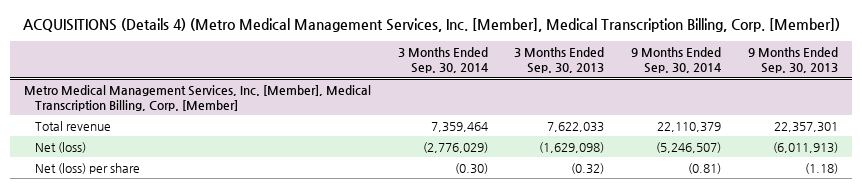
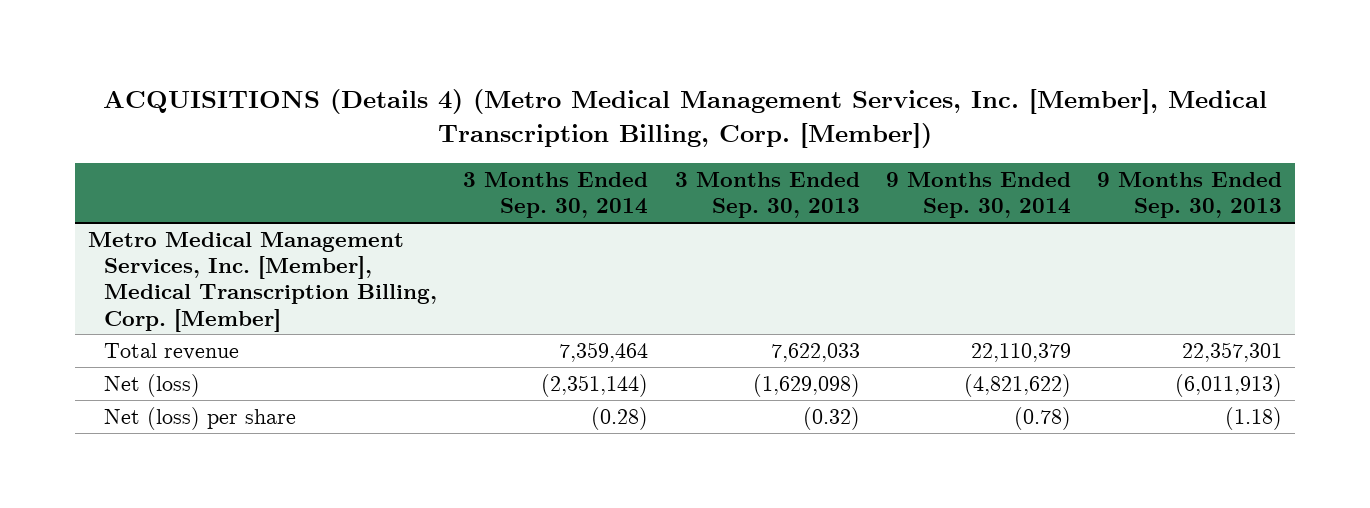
[422,141,488,153] (2,776,029) -> [541,373,649,397] (2,351,144)
[656,141,722,153] (5,246,507) -> [963,373,1071,397] (4,821,622)
[454,162,488,174] (0.30) -> [591,406,649,430] (0.28)
[688,162,722,174] (0.81) -> [1013,406,1071,430] (0.78)

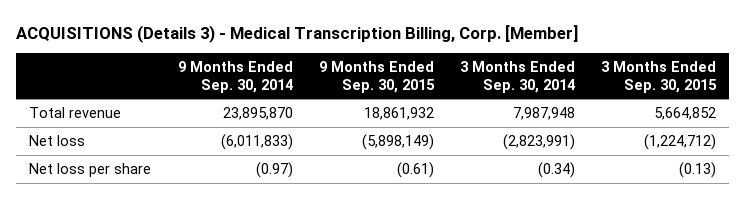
[103,89,1268,148] ACQUISITIONS (Details 4) (Metro Medical Management Services, Inc. [Member], Medical Transcription Billing, Corp. [Member]) -> [16,24,579,43] ACQUISITIONS (Details 3) - Medical Transcription Billing, Corp. [Member]
[674,171,860,219] 3 Months Ended Sep. 30, 2013 -> none
[1097,171,1283,219] 9 Months Ended Sep. 30, 2013 -> none
none -> [318,60,435,93] 9 Months Ended Sep. 30, 2015
none -> [600,60,717,93] 3 Months Ended Sep. 30, 2015
[88,231,437,332] Metro Medical Management Services, Inc. [Member], Medical Transcription Billing, Corp. [Member] -> none
[559,341,649,362] 7,359,464 -> [512,106,575,120] 7,987,948
[970,342,1071,362] 22,110,379 -> [222,106,293,120] 23,895,870
[103,373,200,397] Net (loss) -> [29,134,86,146] Net loss
[541,373,649,397] (2,351,144) -> [502,133,575,150] (2,823,991)
[963,373,1071,397] (4,821,622) -> [220,133,293,150] (6,011,833)
[103,406,296,430] Net (loss) per share -> [29,162,152,177] Net loss per share
[591,406,649,430] (0.28) -> [537,161,575,178] (0.34)
[1013,406,1071,430] (0.78) -> [255,161,293,178] (0.97)

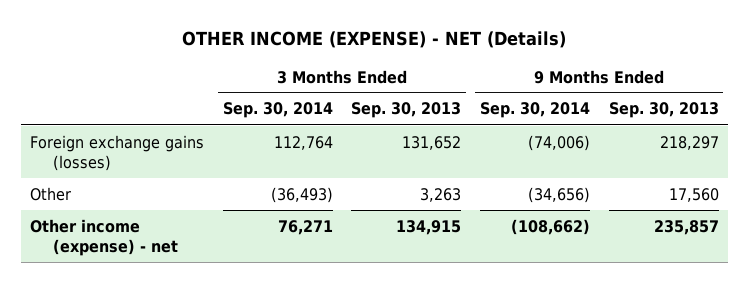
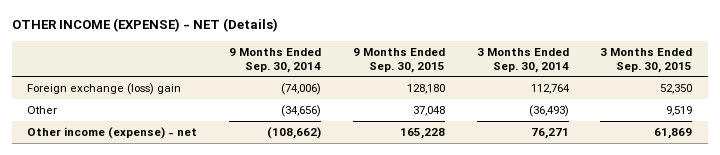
[351,102,462,119] Sep. 30, 2013 -> none
[608,102,719,119] Sep. 30, 2013 -> none
none -> [352,47,445,73] 9 Months Ended Sep. 30, 2015
none -> [600,47,693,73] 3 Months Ended Sep. 30, 2015
[30,134,205,171] Foreign exchange gains (losses) -> [27,83,182,96] Foreign exchange (loss) gain

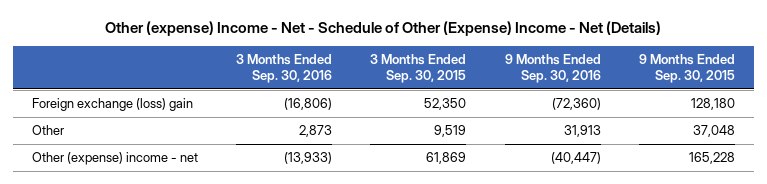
[11,18,278,33] OTHER INCOME (EXPENSE) - NET (Details) -> [105,20,662,36] Other (expense) Income - Net - Schedule of Other (Expense) Income - Net (Details)
[229,47,322,73] 9 Months Ended Sep. 30, 2014 -> none
[476,47,569,73] 3 Months Ended Sep. 30, 2014 -> none
none -> [236,53,333,84] 3 Months Ended Sep. 30, 2016
none -> [504,53,601,84] 9 Months Ended Sep. 30, 2016
[27,127,198,140] Other income (expense) - net -> [31,151,198,165] Other (expense) income - net

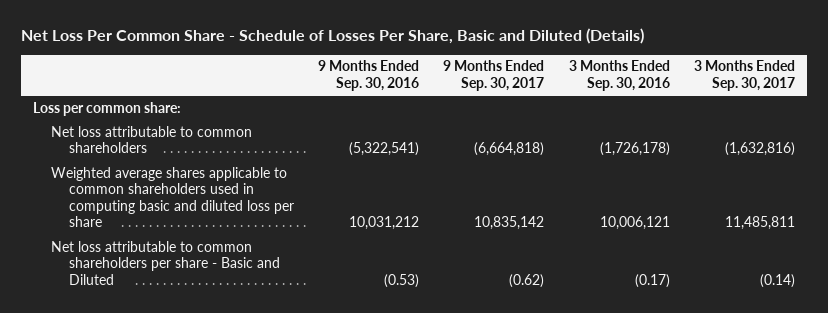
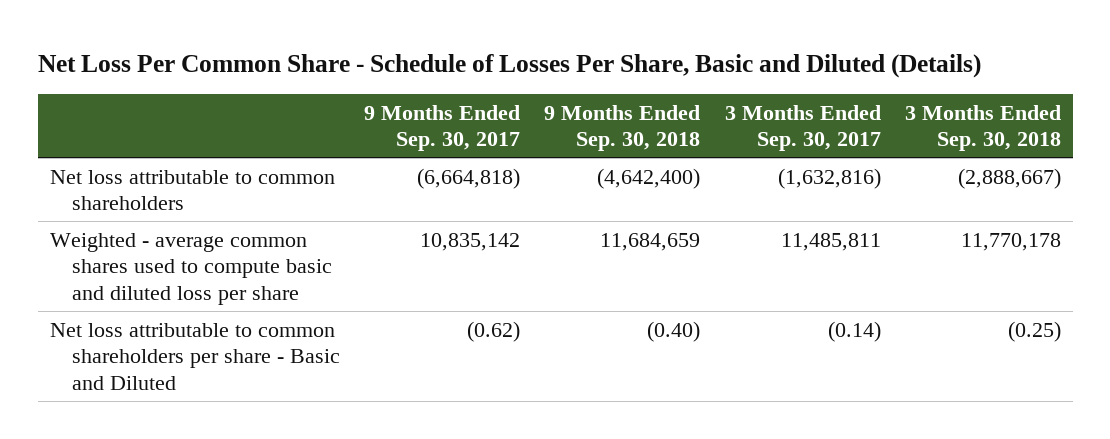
[318,60,420,91] 9 Months Ended Sep. 30, 2016 -> none
[568,60,670,91] 3 Months Ended Sep. 30, 2016 -> none
none -> [544,104,701,152] 9 Months Ended Sep. 30, 2018
none -> [904,104,1061,152] 3 Months Ended Sep. 30, 2018
[32,101,181,116] Loss per common share: -> none
[50,166,294,228] Weighted average shares applicable to common shareholders used in computing basic and diluted loss per share -> [49,232,333,305] Weighted - average common shares used to compute basic and diluted loss per share

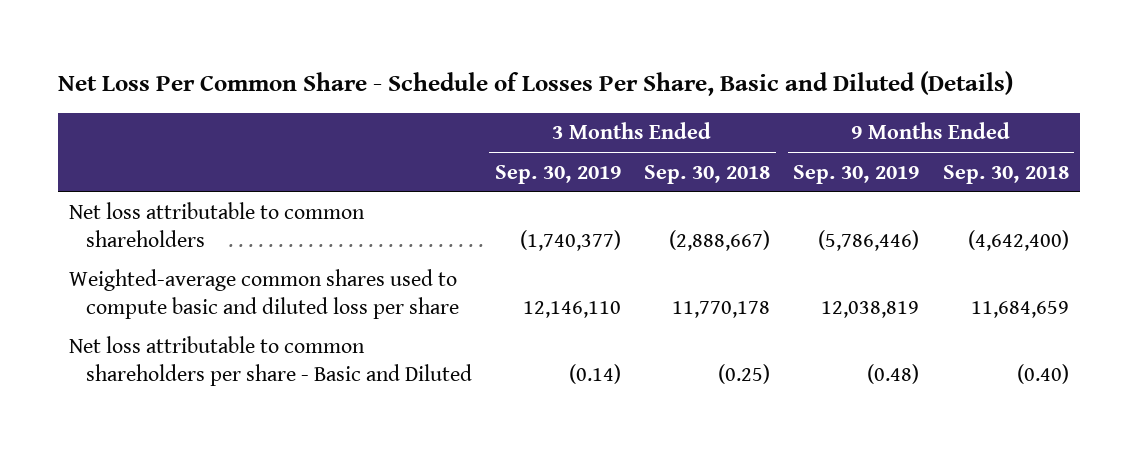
[364,104,521,152] 9 Months Ended Sep. 30, 2017 -> none
[724,104,881,152] 3 Months Ended Sep. 30, 2017 -> none
none -> [494,164,621,184] Sep. 30, 2019
none -> [793,164,920,184] Sep. 30, 2019
[49,232,333,305] Weighted - average common shares used to compute basic and diluted loss per share -> [69,269,459,320] Weighted-average common shares used to compute basic and diluted loss per share

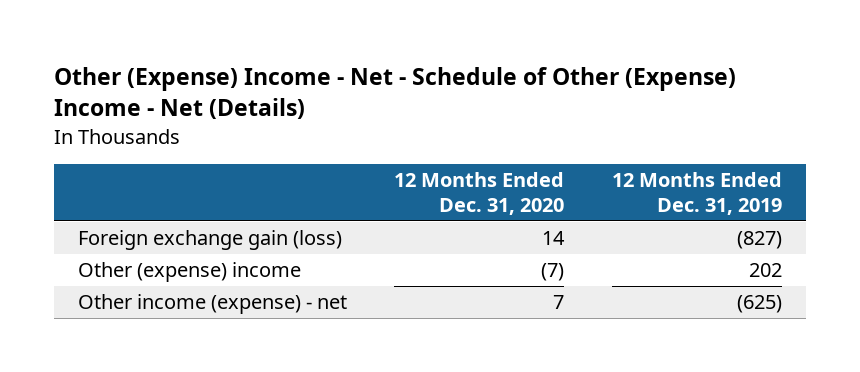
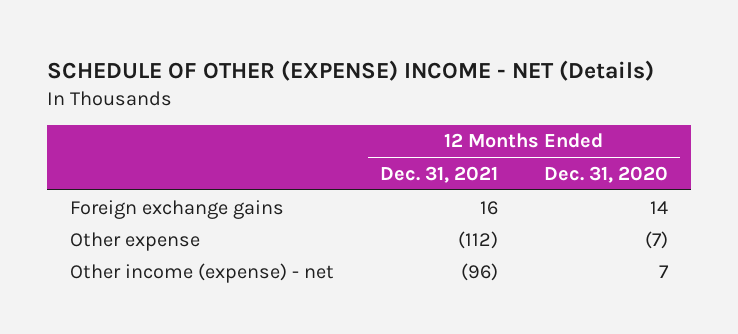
[53,66,736,120] Other (Expense) Income - Net - Schedule of Other (Expense) Income - Net (Details) -> [46,59,654,81] SCHEDULE OF OTHER (EXPENSE) INCOME - NET (Details)
[612,171,783,215] 12 Months Ended Dec. 31, 2019 -> none
none -> [379,165,498,183] Dec. 31, 2021
[77,230,342,251] Foreign exchange gain (loss) -> [69,199,284,219] Foreign exchange gains
[77,262,301,283] Other (expense) income -> [69,231,200,251] Other expense

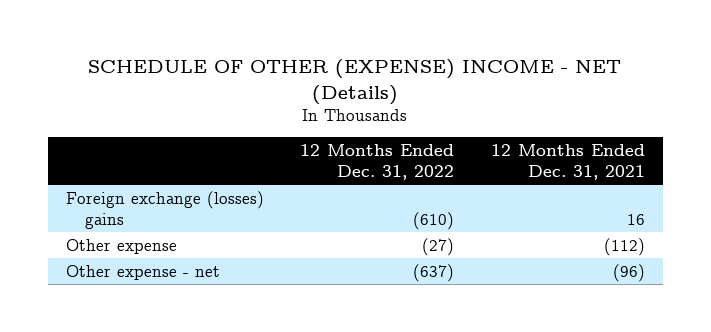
[544,165,669,183] Dec. 31, 2020 -> none
none -> [300,143,455,180] 12 Months Ended Dec. 31, 2022
[69,199,284,219] Foreign exchange gains -> [66,190,265,229] Foreign exchange (losses) gains
[69,262,334,283] Other income (expense) - net -> [66,264,221,280] Other expense - net

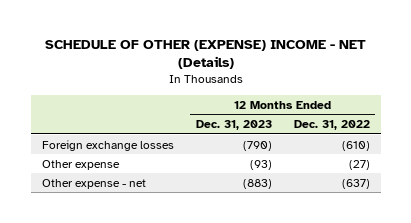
[490,143,645,180] 12 Months Ended Dec. 31, 2021 -> none
none -> [195,120,272,131] Dec. 31, 2023
[66,190,265,229] Foreign exchange (losses) gains -> [41,139,174,151] Foreign exchange losses

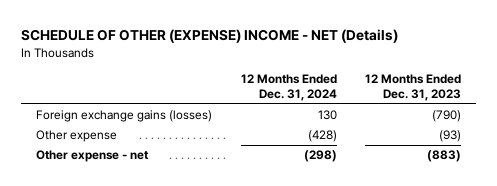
[293,120,370,131] Dec. 31, 2022 -> none
none -> [240,74,337,102] 12 Months Ended Dec. 31, 2024
[41,139,174,151] Foreign exchange losses -> [35,110,212,123] Foreign exchange gains (losses)

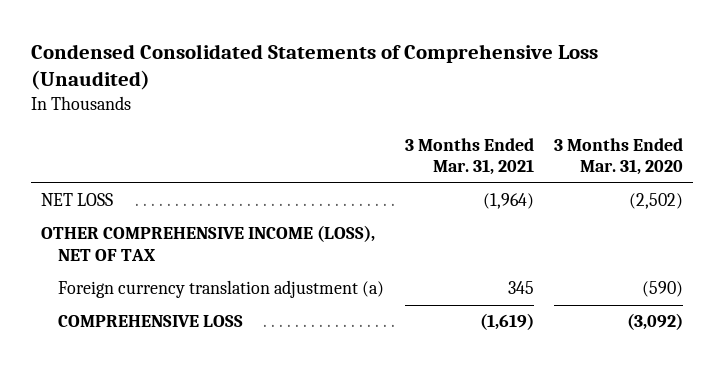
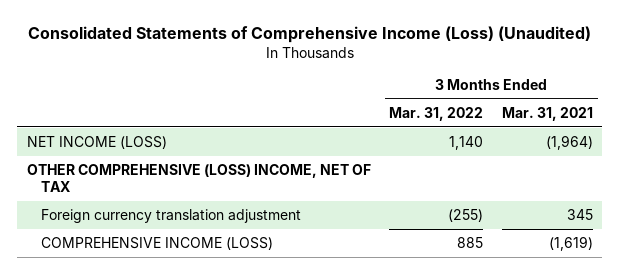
[31,43,599,91] Condensed Consolidated Statements of Comprehensive Loss (Unaudited) -> [27,25,591,43] Consolidated Statements of Comprehensive Income (Loss) (Unaudited)
[553,137,683,176] 3 Months Ended Mar. 31, 2020 -> none
none -> [389,106,484,121] Mar. 31, 2022
[41,193,114,207] NET LOSS -> [26,135,167,149] NET INCOME (LOSS)
[41,225,376,262] OTHER COMPREHENSIVE INCOME (LOSS), NET OF TAX -> [26,163,371,193] OTHER COMPREHENSIVE (LOSS) INCOME, NET OF TAX
[58,280,385,299] Foreign currency translation adjustment (a) -> [41,208,302,223] Foreign currency translation adjustment
[58,315,244,328] COMPREHENSIVE LOSS -> [41,236,274,250] COMPREHENSIVE INCOME (LOSS)

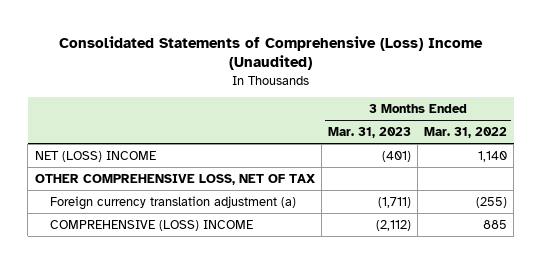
[27,25,591,43] Consolidated Statements of Comprehensive Income (Loss) (Unaudited) -> [58,35,483,71] Consolidated Statements of Comprehensive (Loss) Income (Unaudited)
[502,106,594,121] Mar. 31, 2021 -> none
none -> [327,127,411,139] Mar. 31, 2023
[26,135,167,149] NET INCOME (LOSS) -> [34,150,156,162] NET (LOSS) INCOME
[26,163,371,193] OTHER COMPREHENSIVE (LOSS) INCOME, NET OF TAX -> [34,173,315,185] OTHER COMPREHENSIVE LOSS, NET OF TAX
[41,208,302,223] Foreign currency translation adjustment -> [50,195,297,210] Foreign currency translation adjustment (a)
[41,236,274,250] COMPREHENSIVE INCOME (LOSS) -> [50,219,254,231] COMPREHENSIVE (LOSS) INCOME

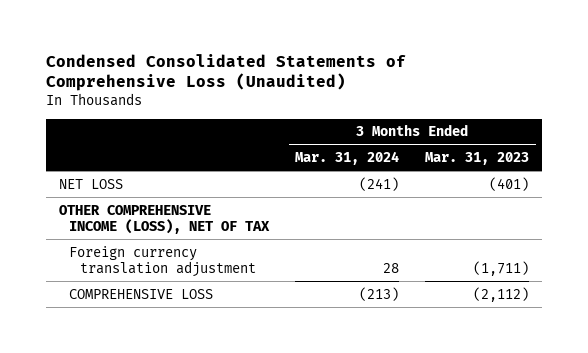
[58,35,483,71] Consolidated Statements of Comprehensive (Loss) Income (Unaudited) -> [46,53,407,92] Condensed Consolidated Statements of Comprehensive Loss (Unaudited)
[424,127,508,139] Mar. 31, 2022 -> none
none -> [295,151,400,166] Mar. 31, 2024
[34,150,156,162] NET (LOSS) INCOME -> [58,178,123,189] NET LOSS
[34,173,315,185] OTHER COMPREHENSIVE LOSS, NET OF TAX -> [58,204,271,235] OTHER COMPREHENSIVE INCOME (LOSS), NET OF TAX
[50,195,297,210] Foreign currency translation adjustment (a) -> [69,245,256,278] Foreign currency translation adjustment
[50,219,254,231] COMPREHENSIVE (LOSS) INCOME -> [69,288,214,299] COMPREHENSIVE LOSS

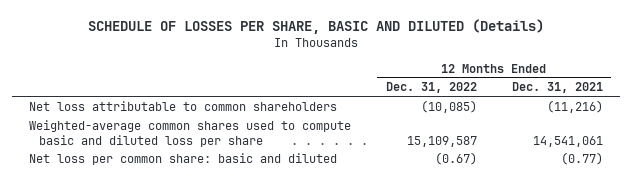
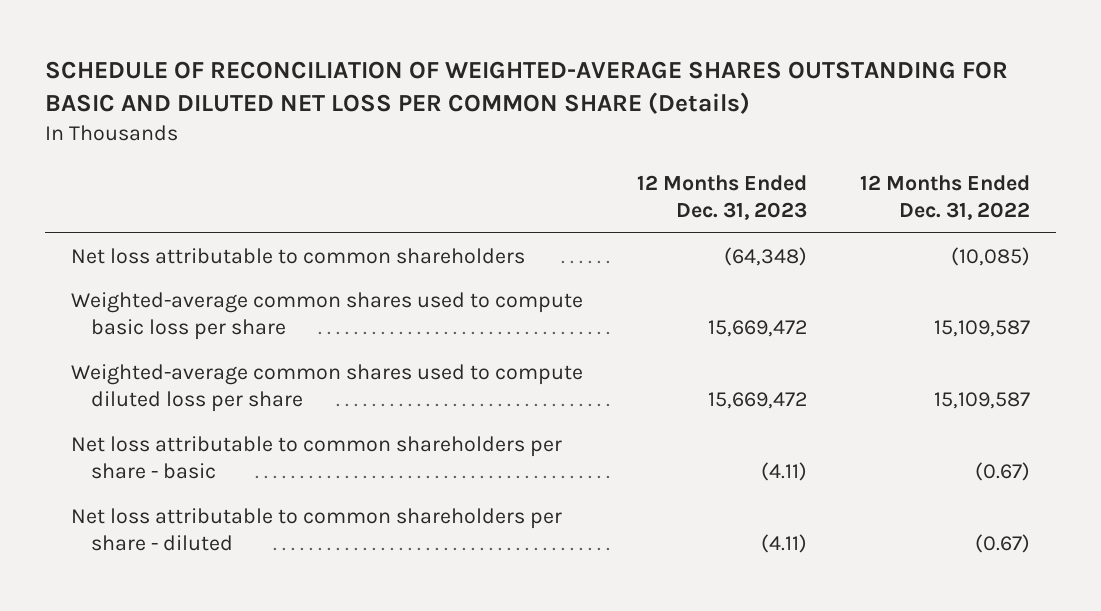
[87,18,544,34] SCHEDULE OF LOSSES PER SHARE, BASIC AND DILUTED (Details) -> [44,61,1008,115] SCHEDULE OF RECONCILIATION OF WEIGHTED-AVERAGE SHARES OUTSTANDING FOR BASIC AND DILUTED NET LOSS PER COMMON SHARE (Details)
[511,82,603,94] Dec. 31, 2021 -> none
none -> [636,174,807,221] 12 Months Ended Dec. 31, 2023
[29,119,352,147] Weighted-average common shares used to compute basic and diluted loss per share -> [71,291,584,341] Weighted-average common shares used to compute basic loss per share
none -> [71,363,584,413] Weighted-average common shares used to compute diluted loss per share
[29,152,338,165] Net loss per common share: basic and diluted -> [71,435,563,480] Net loss attributable to common shareholders per share - basic
none -> [71,507,563,552] Net loss attributable to common shareholders per share - diluted

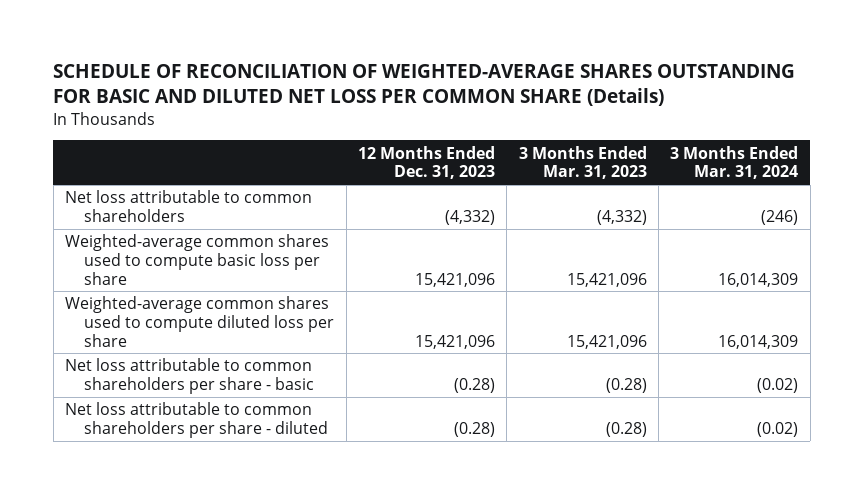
[859,174,1030,221] 12 Months Ended Dec. 31, 2022 -> none
none -> [518,145,647,180] 3 Months Ended Mar. 31, 2023
none -> [670,145,799,180] 3 Months Ended Mar. 31, 2024
[723,246,807,266] (64,348) -> [444,209,495,225] (4,332)
[707,320,807,338] 15,669,472 -> [414,272,495,287] 15,421,096
[707,392,807,410] 15,669,472 -> [414,334,495,349] 15,421,096
[760,462,807,482] (4.11) -> [453,377,495,393] (0.28)
[760,534,807,554] (4.11) -> [453,421,495,437] (0.28)

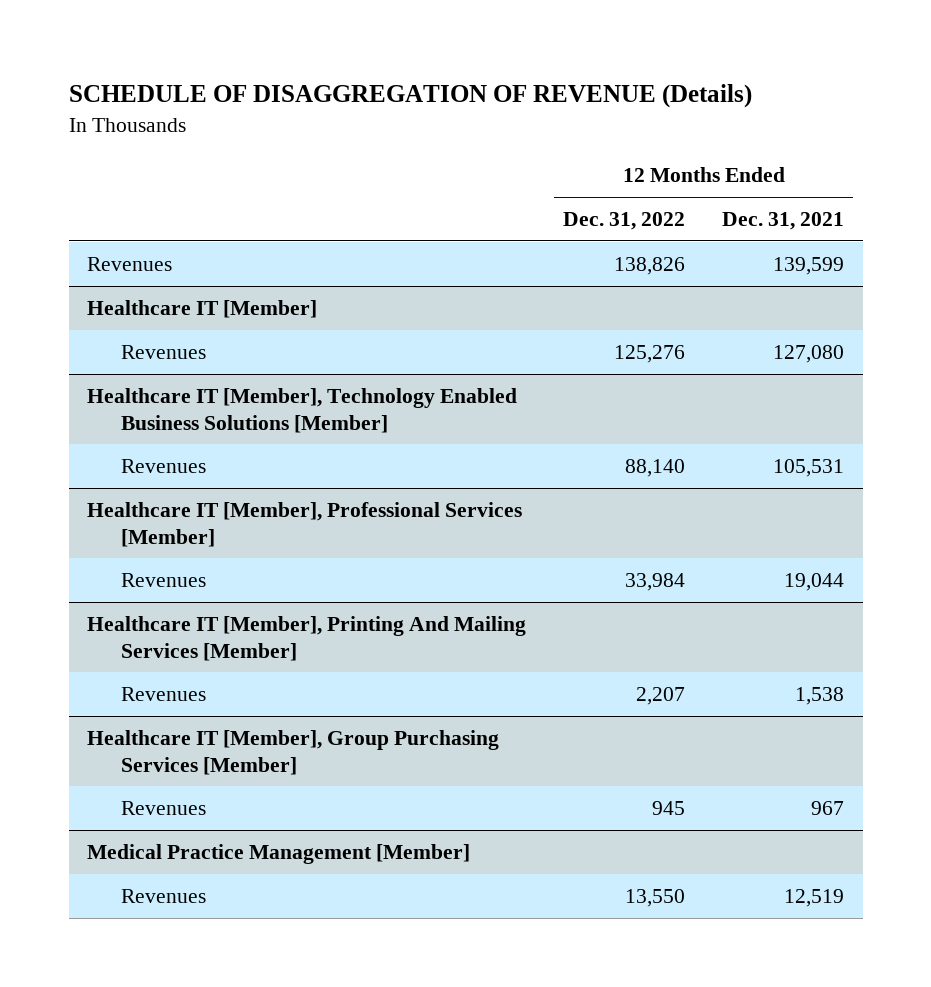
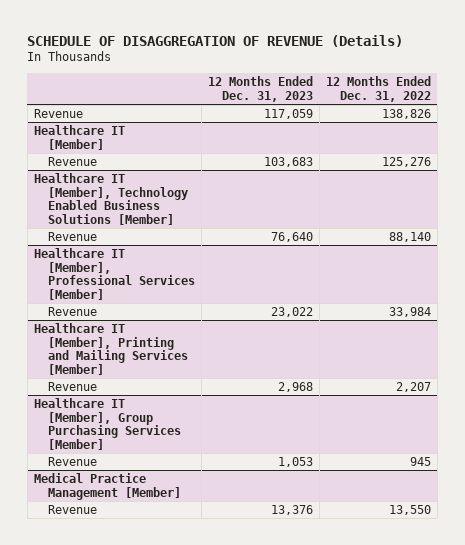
[722,211,845,230] Dec. 31, 2021 -> none
none -> [207,76,313,102] 12 Months Ended Dec. 31, 2023
[87,256,173,271] Revenues -> [33,108,83,118] Revenue
[120,344,206,359] Revenues -> [47,156,97,166] Revenue
[120,458,206,473] Revenues -> [47,231,97,241] Revenue
[120,572,206,587] Revenues -> [47,306,97,316] Revenue
[87,615,527,661] Healthcare IT [Member], Printing And Mailing Services [Member] -> [33,322,188,375] Healthcare IT [Member], Printing and Mailing Services [Member]
[120,686,206,701] Revenues -> [47,381,97,391] Revenue
[120,800,206,815] Revenues -> [47,456,97,466] Revenue
[120,888,206,903] Revenues -> [47,504,97,514] Revenue

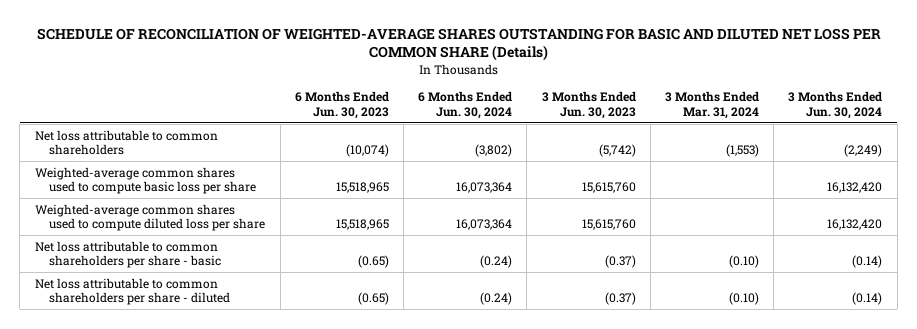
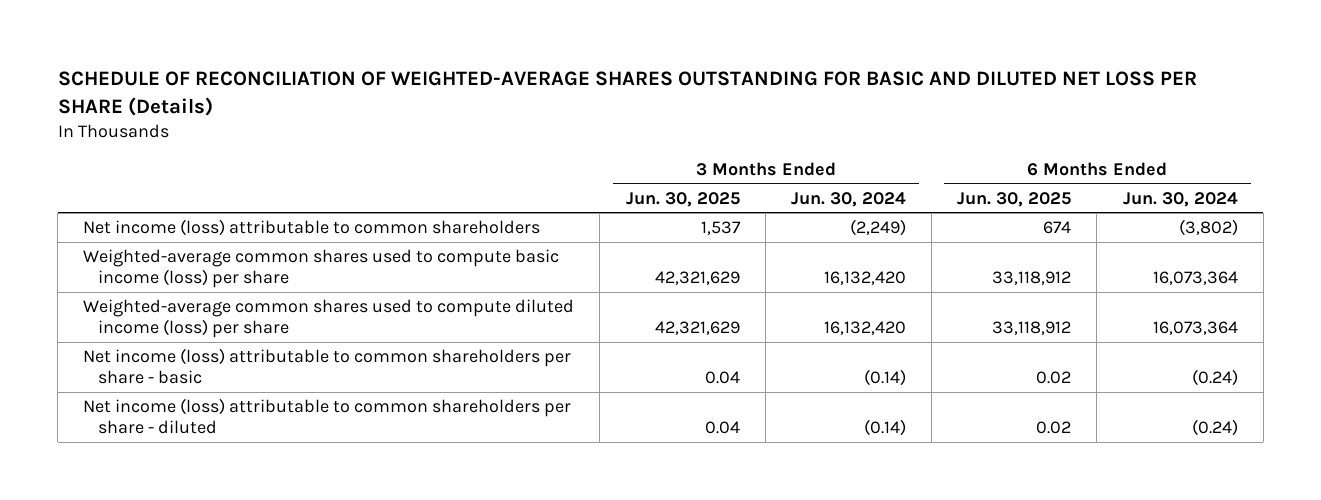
[36,27,881,62] SCHEDULE OF RECONCILIATION OF WEIGHTED-AVERAGE SHARES OUTSTANDING FOR BASIC AND DILUTED NET LOSS PER COMMON SHARE (Details) -> [57,71,1197,116] SCHEDULE OF RECONCILIATION OF WEIGHTED-AVERAGE SHARES OUTSTANDING FOR BASIC AND DILUTED NET LOSS PER SHARE (Details)
[294,91,389,119] 6 Months Ended Jun. 30, 2023 -> none
[541,91,636,119] 3 Months Ended Jun. 30, 2023 -> none
[665,91,760,119] 3 Months Ended Mar. 31, 2024 -> none
none -> [625,191,740,207] Jun. 30, 2025
none -> [957,191,1072,207] Jun. 30, 2025
[34,129,218,156] Net loss attributable to common shareholders -> [83,219,541,237] Net income (loss) attributable to common shareholders
[34,166,257,195] Weighted-average common shares used to compute basic loss per share -> [83,249,560,288] Weighted-average common shares used to compute basic income (loss) per share
[34,203,266,232] Weighted-average common shares used to compute diluted loss per share -> [83,299,575,338] Weighted-average common shares used to compute diluted income (loss) per share
[34,240,222,269] Net loss attributable to common shareholders per share - basic -> [83,348,572,384] Net income (loss) attributable to common shareholders per share - basic
[34,277,231,306] Net loss attributable to common shareholders per share - diluted -> [83,398,572,434] Net income (loss) attributable to common shareholders per share - diluted

